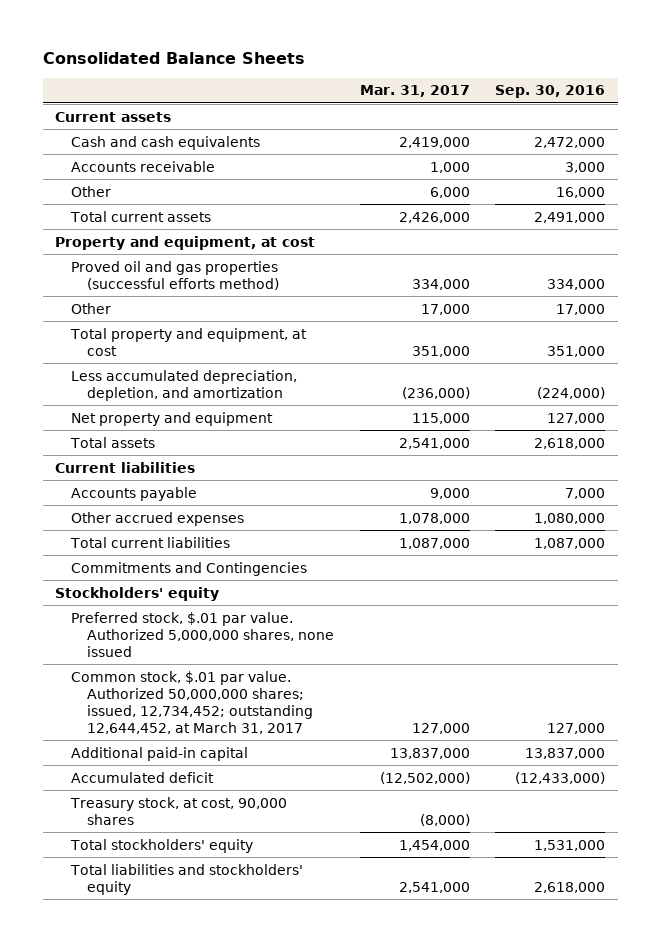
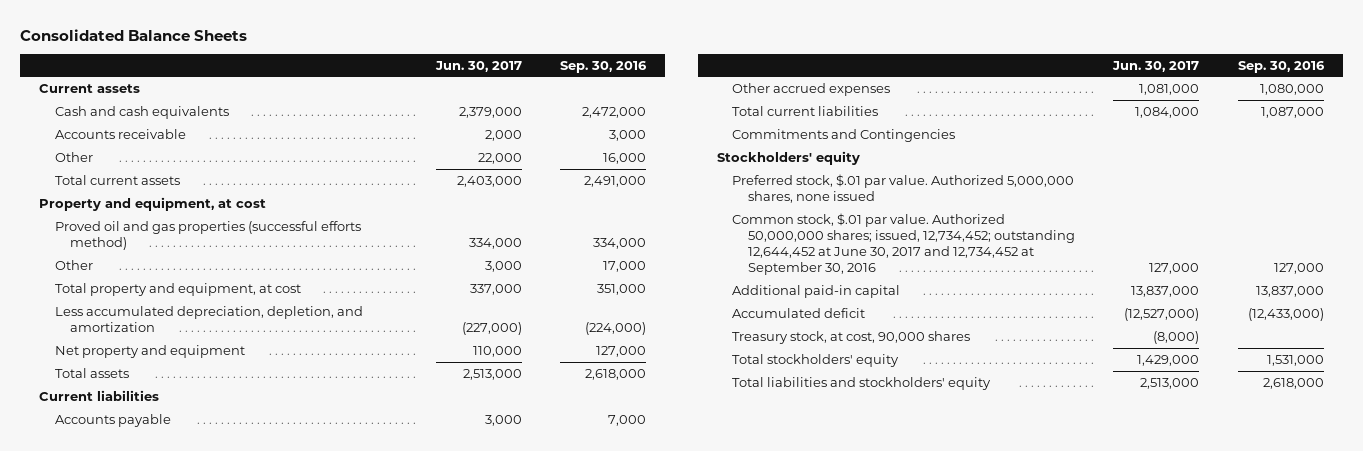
[359,85,470,98] Mar. 31, 2017 -> none
none -> [434,60,522,72] Jun. 30, 2017
[71,670,314,734] Common stock, $.01 par value. Authorized 50,000,000 shares; issued, 12,734,452; outstanding 12,644,452, at March 31, 2017 -> [732,212,1075,276] Common stock, $.01 par value. Authorized 50,000,000 shares; issued, 12,734,452; outstanding 12,644,452 at June 30, 2017 and 12,734,452 at September 30, 2016

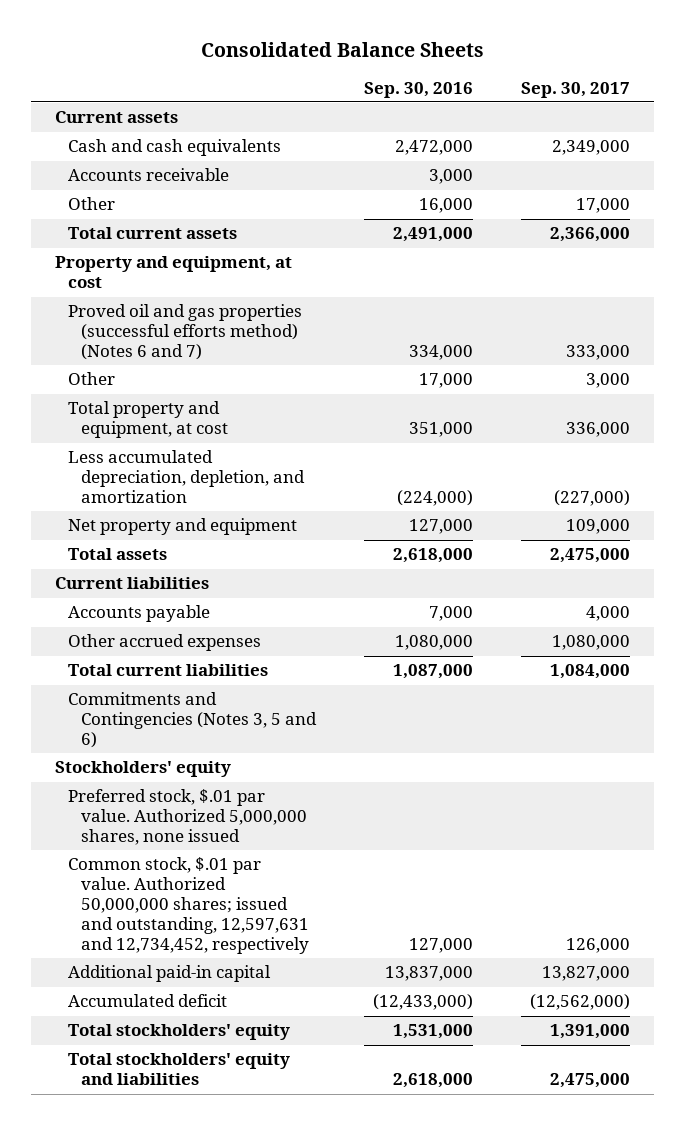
[434,60,522,72] Jun. 30, 2017 -> none
none -> [521,81,631,98] Sep. 30, 2017
[54,220,361,250] Proved oil and gas properties (successful efforts method) -> [67,304,302,361] Proved oil and gas properties (successful efforts method) (Notes 6 and 7)
[732,128,956,142] Commitments and Contingencies -> [67,692,317,749] Commitments and Contingencies (Notes 3, 5 and 6)
[732,212,1075,276] Common stock, $.01 par value. Authorized 50,000,000 shares; issued, 12,734,452; outstanding 12,644,452 at June 30, 2017 and 12,734,452 at September 30, 2016 -> [67,857,309,955] Common stock, $.01 par value. Authorized 50,000,000 shares; issued and outstanding, 12,597,631 and 12,734,452, respectively
[732,330,971,344] Treasury stock, at cost, 90,000 shares -> none
[732,376,992,390] Total liabilities and stockholders' equity -> [67,1053,290,1086] Total stockholders' equity and liabilities

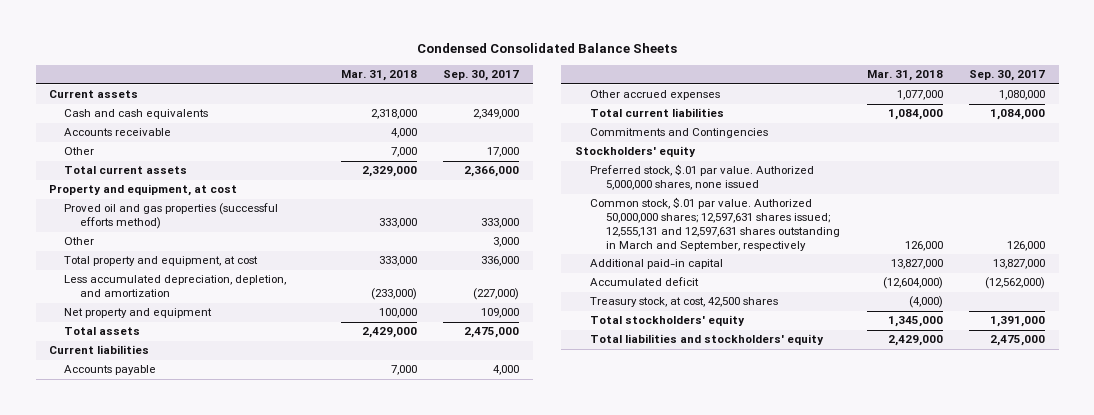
[200,41,484,57] Consolidated Balance Sheets -> [417,43,678,54] Condensed Consolidated Balance Sheets
[364,81,474,98] Sep. 30, 2016 -> none
none -> [340,70,417,82] Mar. 31, 2018
[67,304,302,361] Proved oil and gas properties (successful efforts method) (Notes 6 and 7) -> [64,203,279,230] Proved oil and gas properties (successful efforts method)
[67,692,317,749] Commitments and Contingencies (Notes 3, 5 and 6) -> [590,128,769,139] Commitments and Contingencies
[67,857,309,955] Common stock, $.01 par value. Authorized 50,000,000 shares; issued and outstanding, 12,597,631 and 12,734,452, respectively -> [590,197,840,251] Common stock, $.01 par value. Authorized 50,000,000 shares; 12,597,631 shares issued; 12,555,131 and 12,597,631 shares outstanding in March and September, respectively
none -> [590,297,779,308] Treasury stock, at cost, 42,500 shares
[67,1053,290,1086] Total stockholders' equity and liabilities -> [590,334,825,346] Total liabilities and stockholders' equity

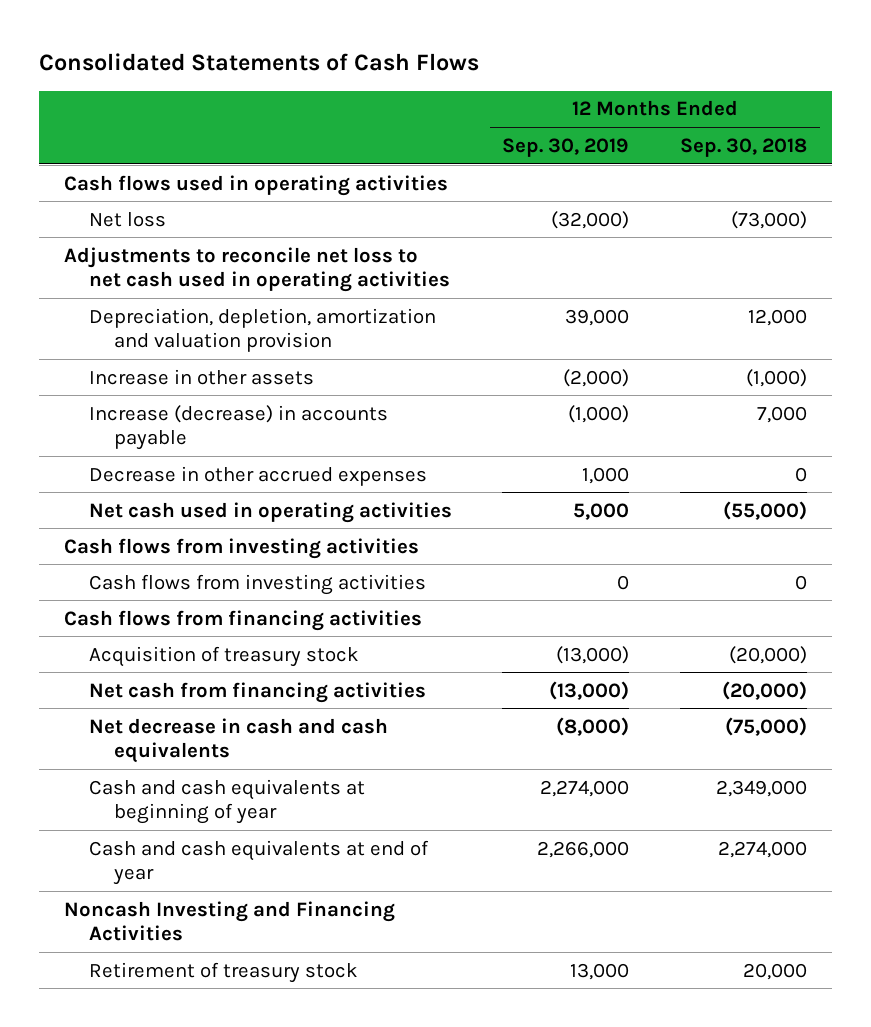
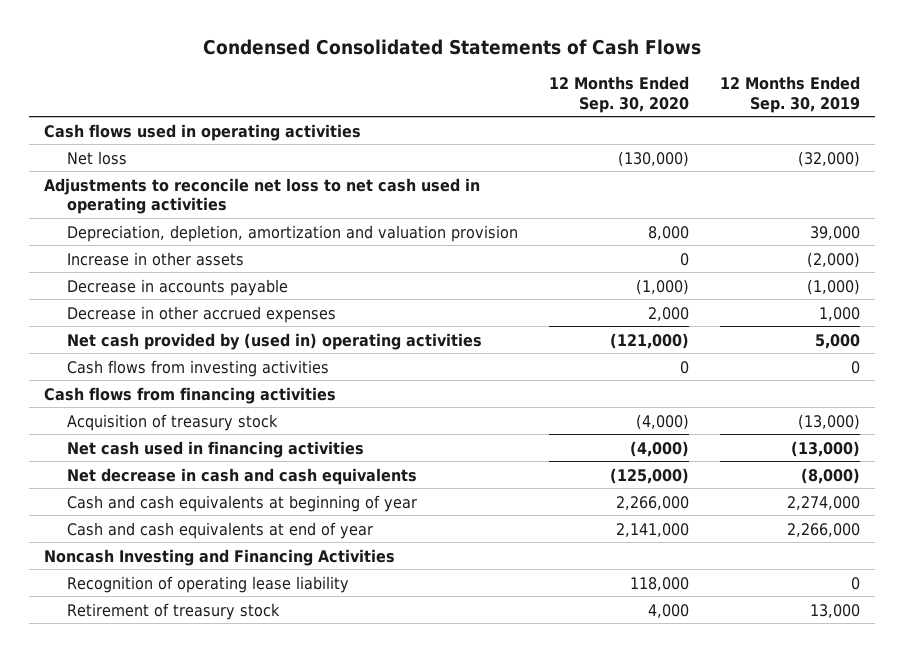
[38,53,479,72] Consolidated Statements of Cash Flows -> [202,38,701,55] Condensed Consolidated Statements of Cash Flows
[679,137,807,157] Sep. 30, 2018 -> none
none -> [549,76,690,113] 12 Months Ended Sep. 30, 2020
[88,404,388,450] Increase (decrease) in accounts payable -> [67,278,289,296] Decrease in accounts payable
[64,537,420,559] Cash flows from investing activities -> none
[88,501,452,523] Net cash used in operating activities -> [67,332,483,350] Net cash provided by (used in) operating activities
[88,681,426,703] Net cash from financing activities -> [67,440,365,458] Net cash used in financing activities
none -> [67,575,350,593] Recognition of operating lease liability

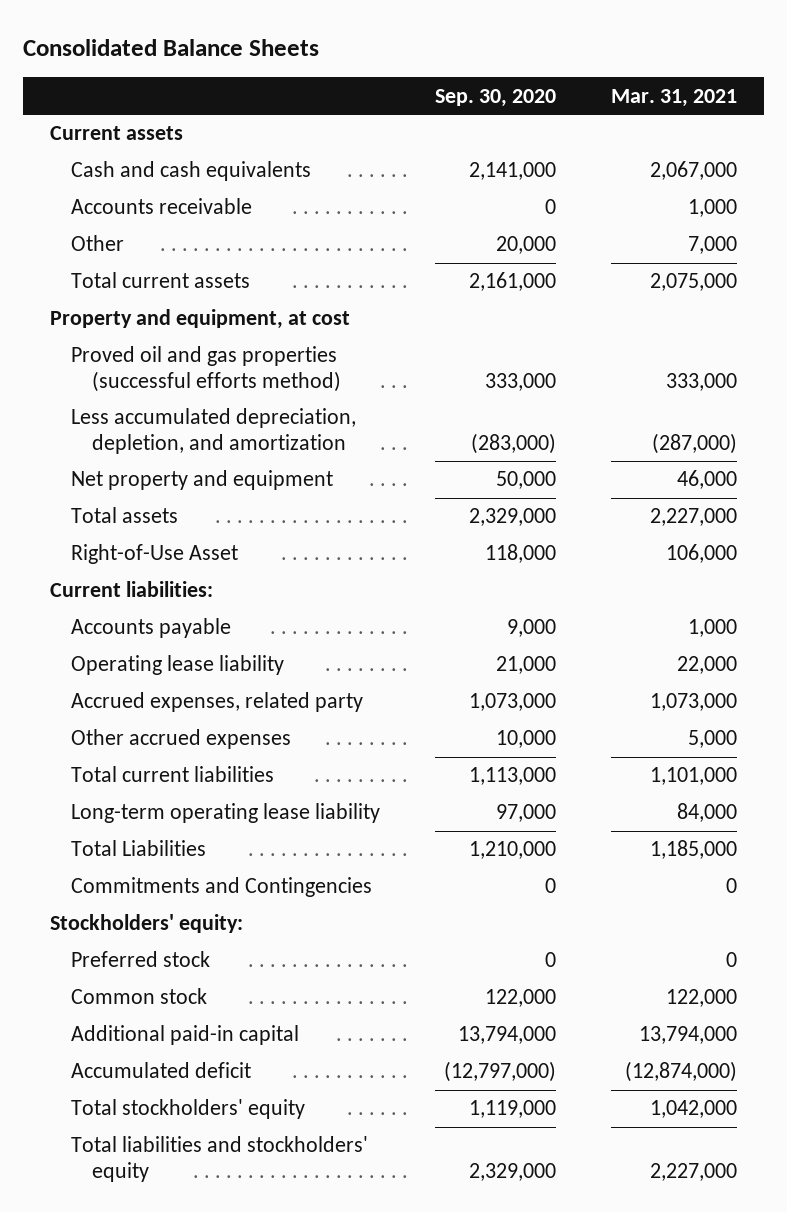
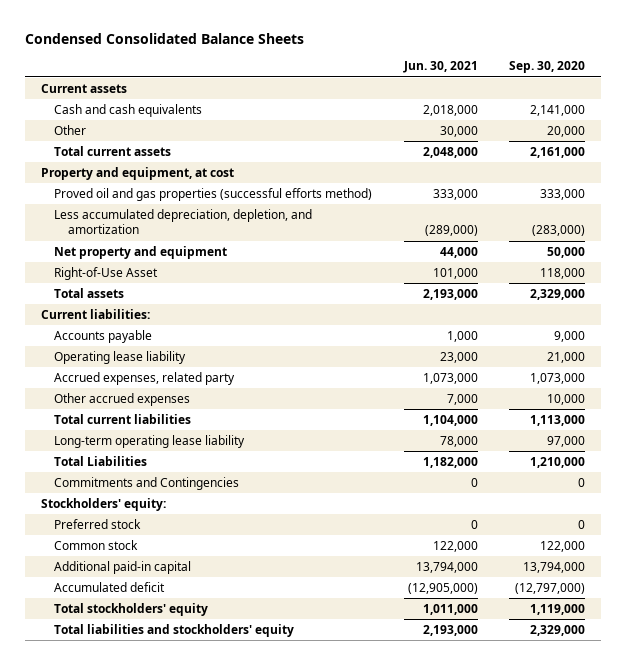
[22,39,319,57] Consolidated Balance Sheets -> [24,32,304,44] Condensed Consolidated Balance Sheets
[611,88,738,107] Mar. 31, 2021 -> none
none -> [402,61,478,74] Jun. 30, 2021
[71,198,253,215] Accounts receivable -> none
[71,507,179,524] Total assets -> [54,287,125,298] Total assets

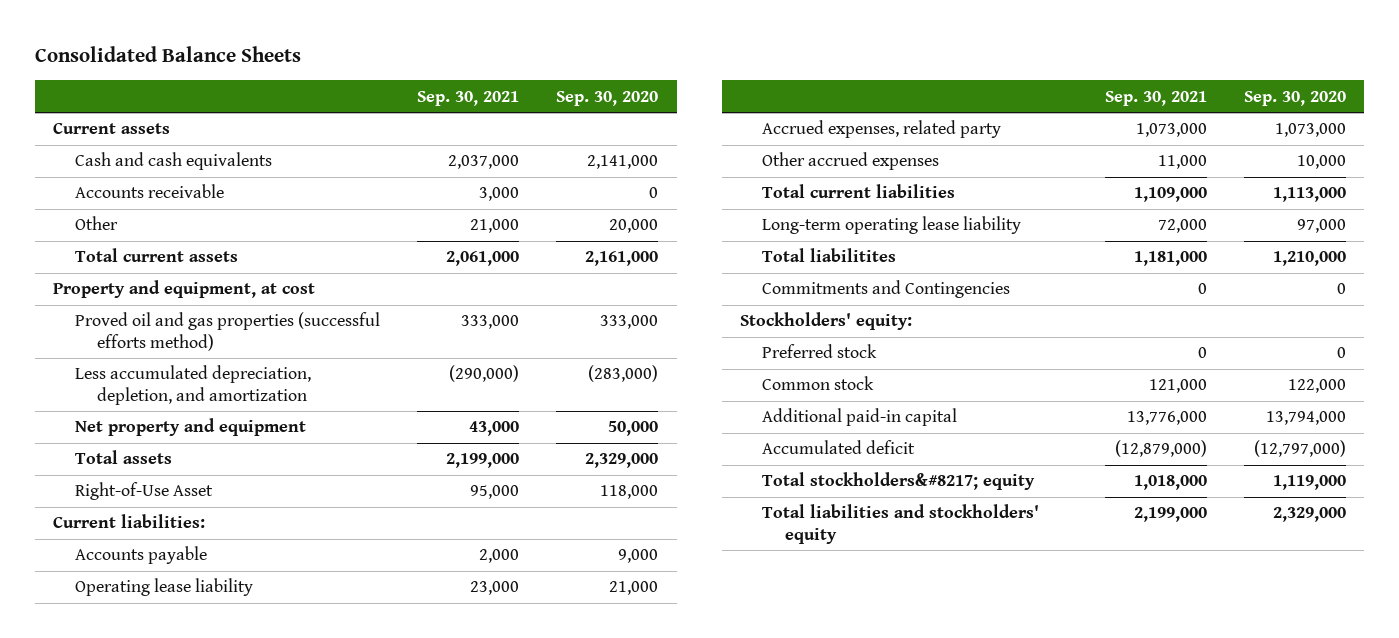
[24,32,304,44] Condensed Consolidated Balance Sheets -> [34,46,301,63] Consolidated Balance Sheets
[402,61,478,74] Jun. 30, 2021 -> none
none -> [417,90,520,106] Sep. 30, 2021
none -> [75,184,225,199] Accounts receivable
[54,266,159,280] Right-of-Use Asset -> [75,482,214,501] Right-of-Use Asset
[54,455,148,466] Total Liabilities -> [762,248,897,263] Total liabilitites
[54,602,209,616] Total stockholders' equity -> [762,472,1036,491] Total stockholders&#8217; equity

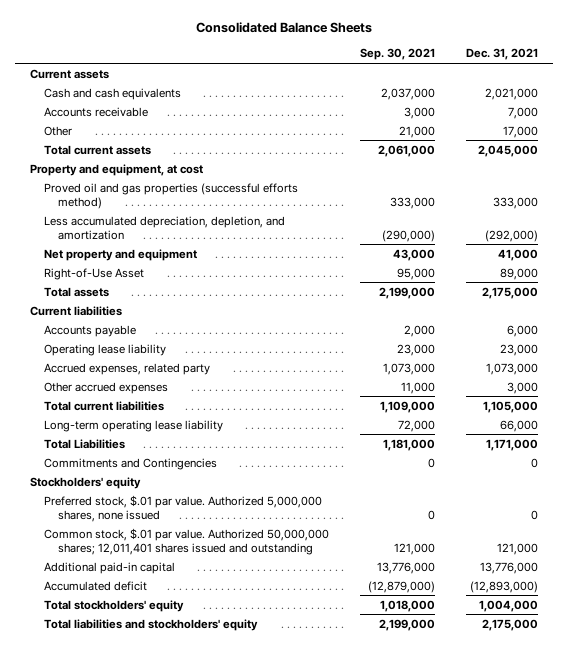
[556,90,659,106] Sep. 30, 2020 -> none
none -> [465,48,538,61] Dec. 31, 2021
[75,450,173,465] Total assets -> [43,286,109,297] Total assets
[53,514,206,529] Current liabilities: -> [30,305,123,316] Current liabilities
[762,248,897,263] Total liabilitites -> [43,438,125,449] Total Liabilities
[740,312,913,331] Stockholders' equity: -> [30,476,142,489] Stockholders' equity
[762,344,878,359] Preferred stock -> [43,494,322,522] Preferred stock, $.01 par value. Authorized 5,000,000 shares, none issued
[762,376,875,391] Common stock -> [43,527,329,555] Common stock, $.01 par value. Authorized 50,000,000 shares; 12,011,401 shares issued and outstanding
[762,472,1036,491] Total stockholders&#8217; equity -> [43,599,184,612] Total stockholders' equity

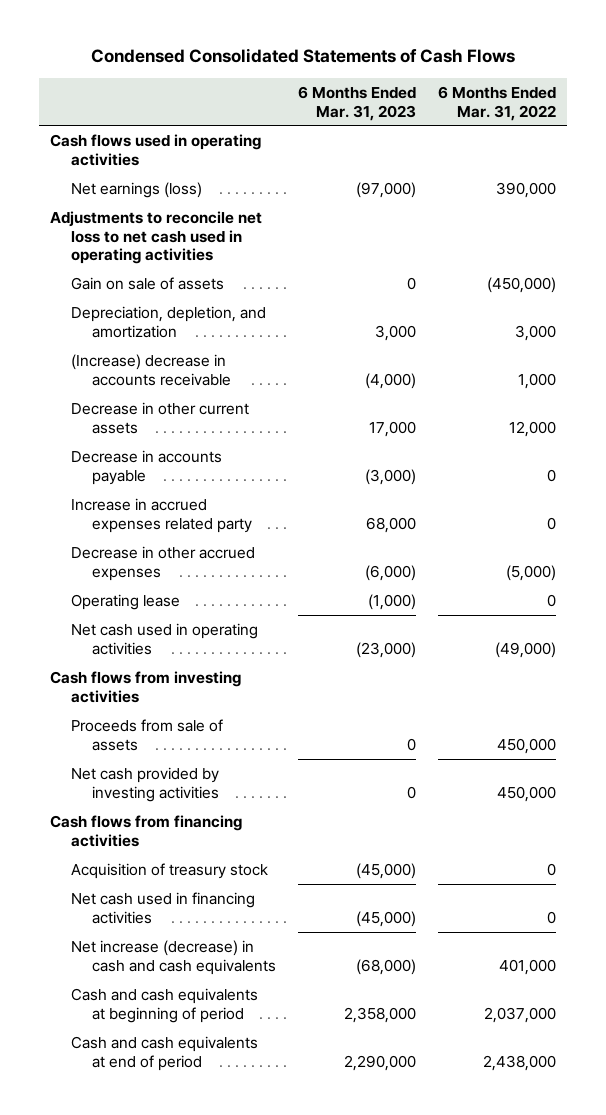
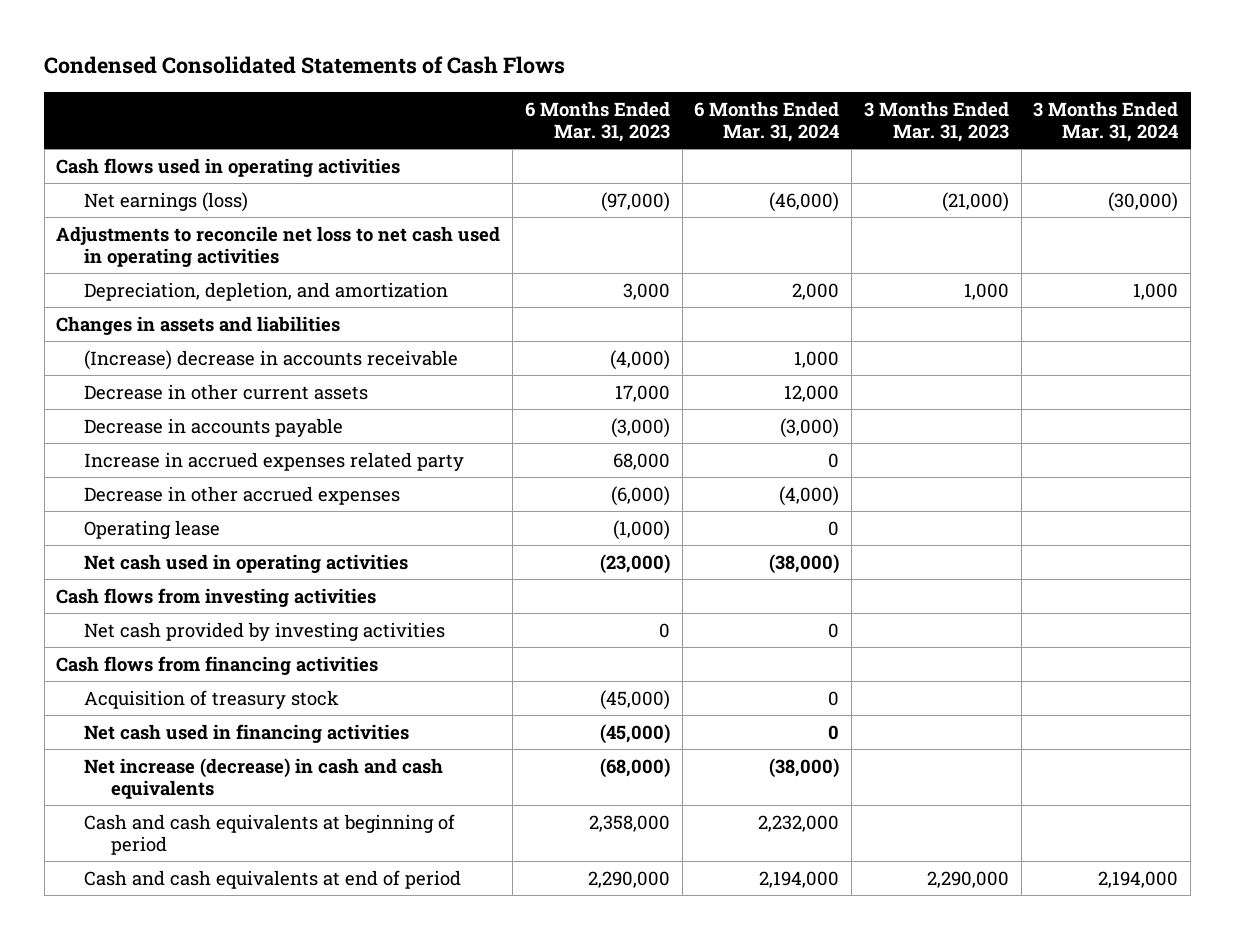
[438,85,557,121] 6 Months Ended Mar. 31, 2022 -> none
none -> [694,100,840,143] 6 Months Ended Mar. 31, 2024
none -> [863,100,1009,143] 3 Months Ended Mar. 31, 2023
none -> [1033,100,1179,143] 3 Months Ended Mar. 31, 2024
[70,276,224,290] Gain on sale of assets -> none
none -> [56,315,341,335] Changes in assets and liabilities
[70,718,223,751] Proceeds from sale of assets -> none

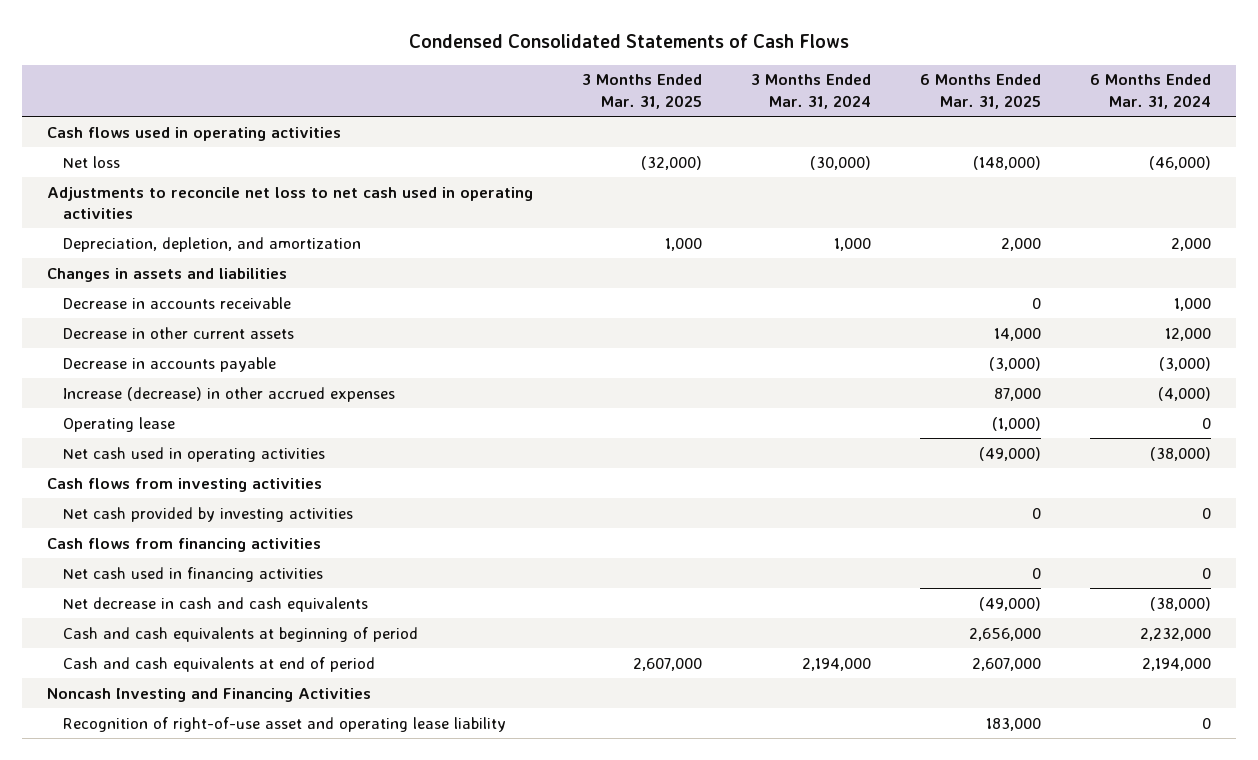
[524,100,670,143] 6 Months Ended Mar. 31, 2023 -> none
[863,100,1009,143] 3 Months Ended Mar. 31, 2023 -> none
none -> [581,74,702,109] 3 Months Ended Mar. 31, 2025
none -> [919,74,1041,109] 6 Months Ended Mar. 31, 2025
[83,191,248,212] Net earnings (loss) -> [62,155,120,168] Net loss
[83,349,458,370] (Increase) decrease in accounts receivable -> [62,296,291,309] Decrease in accounts receivable
[83,485,400,505] Decrease in other accrued expenses -> none
[83,451,464,471] Increase in accrued expenses related party -> [62,386,395,402] Increase (decrease) in other accrued expenses
[828,452,840,468] 0 -> [1158,386,1212,401] (4,000)
[83,689,339,709] Acquisition of treasury stock -> none
[83,757,443,800] Net increase (decrease) in cash and cash equivalents -> [62,596,368,612] Net decrease in cash and cash equivalents
none -> [46,687,371,702] Noncash Investing and Financing Activities
none -> [62,716,506,732] Recognition of right-of-use asset and operating lease liability

